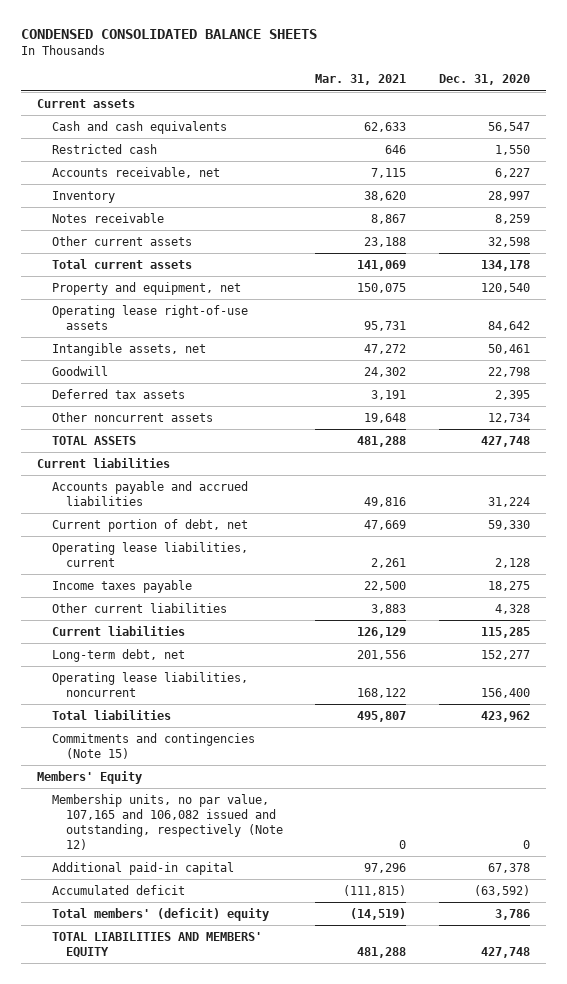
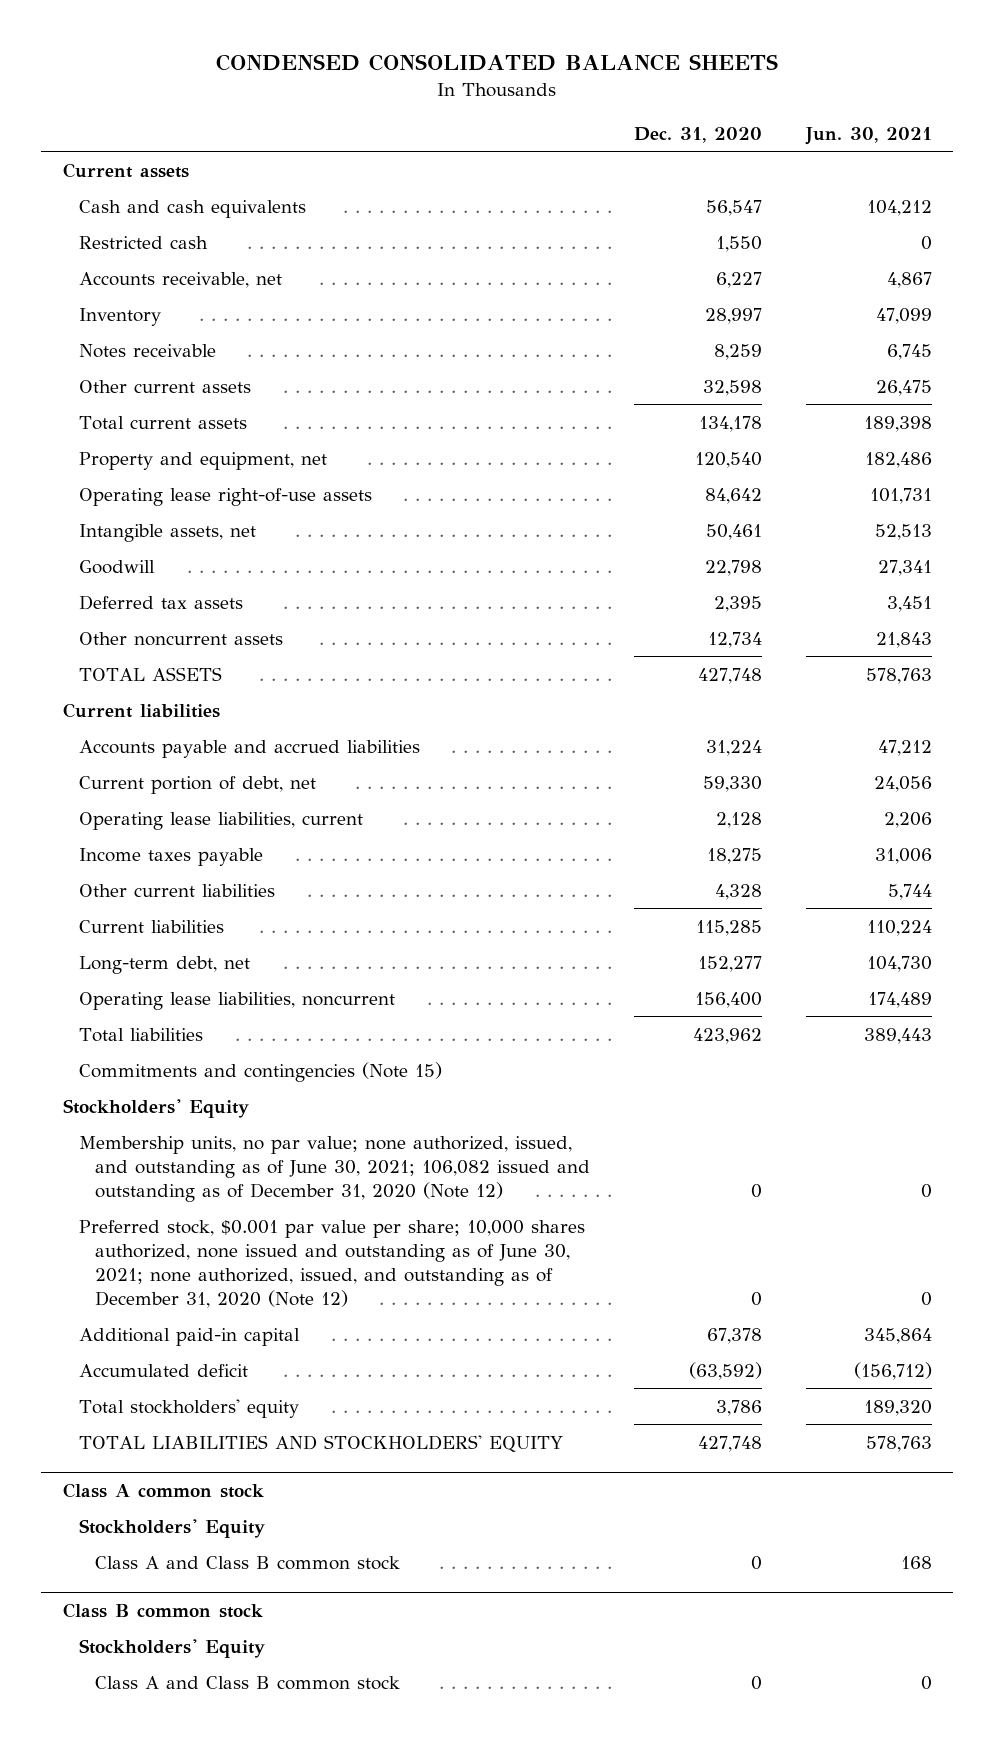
[315,74,407,86] Mar. 31, 2021 -> none
none -> [804,126,932,145] Jun. 30, 2021
[36,771,142,785] Members' Equity -> [62,1098,249,1118] Stockholders' Equity
[51,794,284,850] Membership units, no par value, 107,165 and 106,082 issued and outstanding, respectively (Note 12) -> [78,1135,590,1202] Membership units, no par value; none authorized, issued, and outstanding as of June 30, 2021; 106,082 issued and outstanding as of December 31, 2020 (Note 12)
none -> [78,1219,585,1308] Preferred stock, $0.001 par value per share; 10,000 shares authorized, none issued and outstanding as of June 30, 2021; none authorized, issued, and outstanding as of December 31, 2020 (Note 12)
[51,908,269,922] Total members' (deficit) equity -> [78,1398,299,1418] Total stockholders' equity
[51,932,262,958] TOTAL LIABILITIES AND MEMBERS' EQUITY -> [78,1434,563,1453] TOTAL LIABILITIES AND STOCKHOLDERS' EQUITY
none -> [62,1482,264,1498] Class A common stock
none -> [78,1518,265,1538] Stockholders' Equity
none -> [94,1555,400,1570] Class A and Class B common stock
none -> [62,1602,263,1618] Class B common stock
none -> [78,1638,265,1658] Stockholders' Equity
none -> [94,1675,400,1690] Class A and Class B common stock

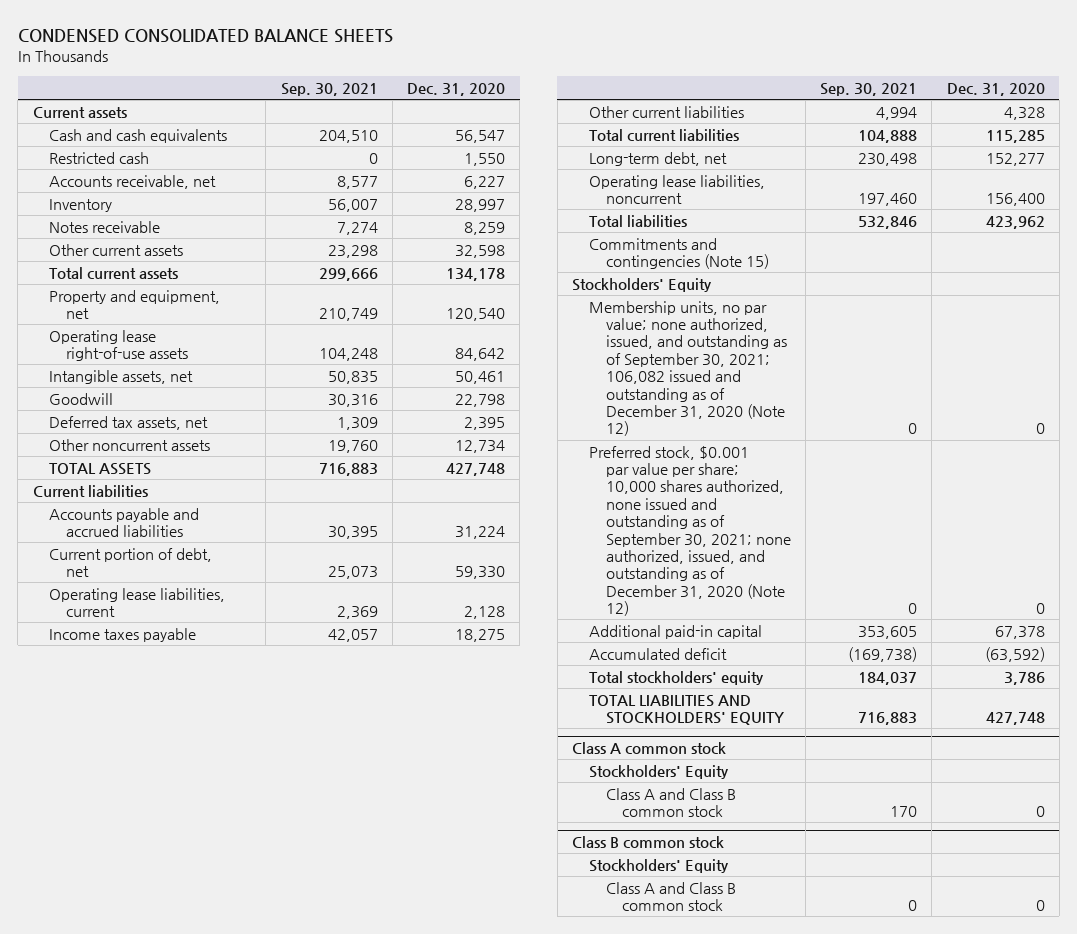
[804,126,932,145] Jun. 30, 2021 -> none
none -> [280,82,378,96] Sep. 30, 2021
[78,594,243,610] Deferred tax assets -> [49,415,209,430] Deferred tax assets, net
[78,919,224,933] Current liabilities -> [588,128,739,141] Total current liabilities
[78,1135,590,1202] Membership units, no par value; none authorized, issued, and outstanding as of June 30, 2021; 106,082 issued and outstanding as of December 31, 2020 (Note 12) -> [588,300,787,437] Membership units, no par value; none authorized, issued, and outstanding as of September 30, 2021; 106,082 issued and outstanding as of December 31, 2020 (Note 12)
[78,1219,585,1308] Preferred stock, $0.001 par value per share; 10,000 shares authorized, none issued and outstanding as of June 30, 2021; none authorized, issued, and outstanding as of December 31, 2020 (Note 12) -> [588,445,791,617] Preferred stock, $0.001 par value per share; 10,000 shares authorized, none issued and outstanding as of September 30, 2021; none authorized, issued, and outstanding as of December 31, 2020 (Note 12)

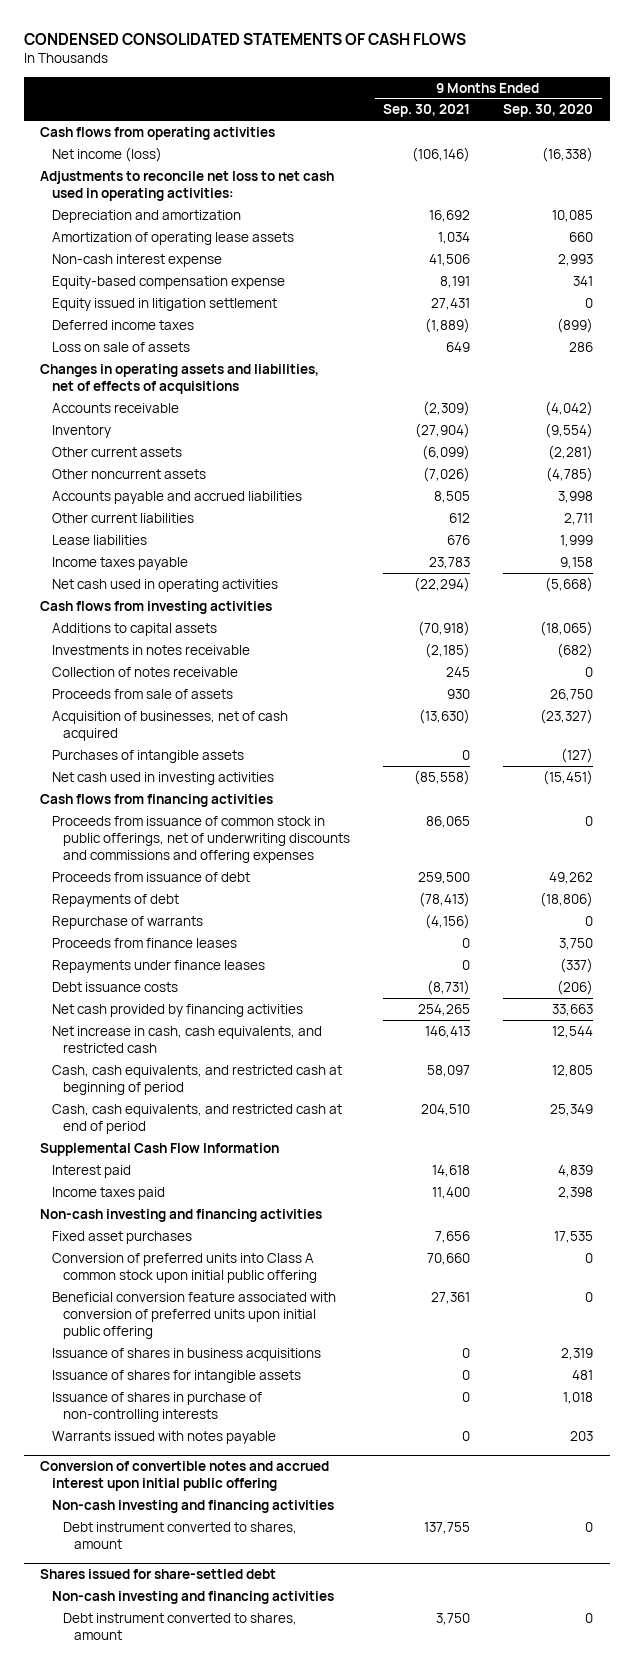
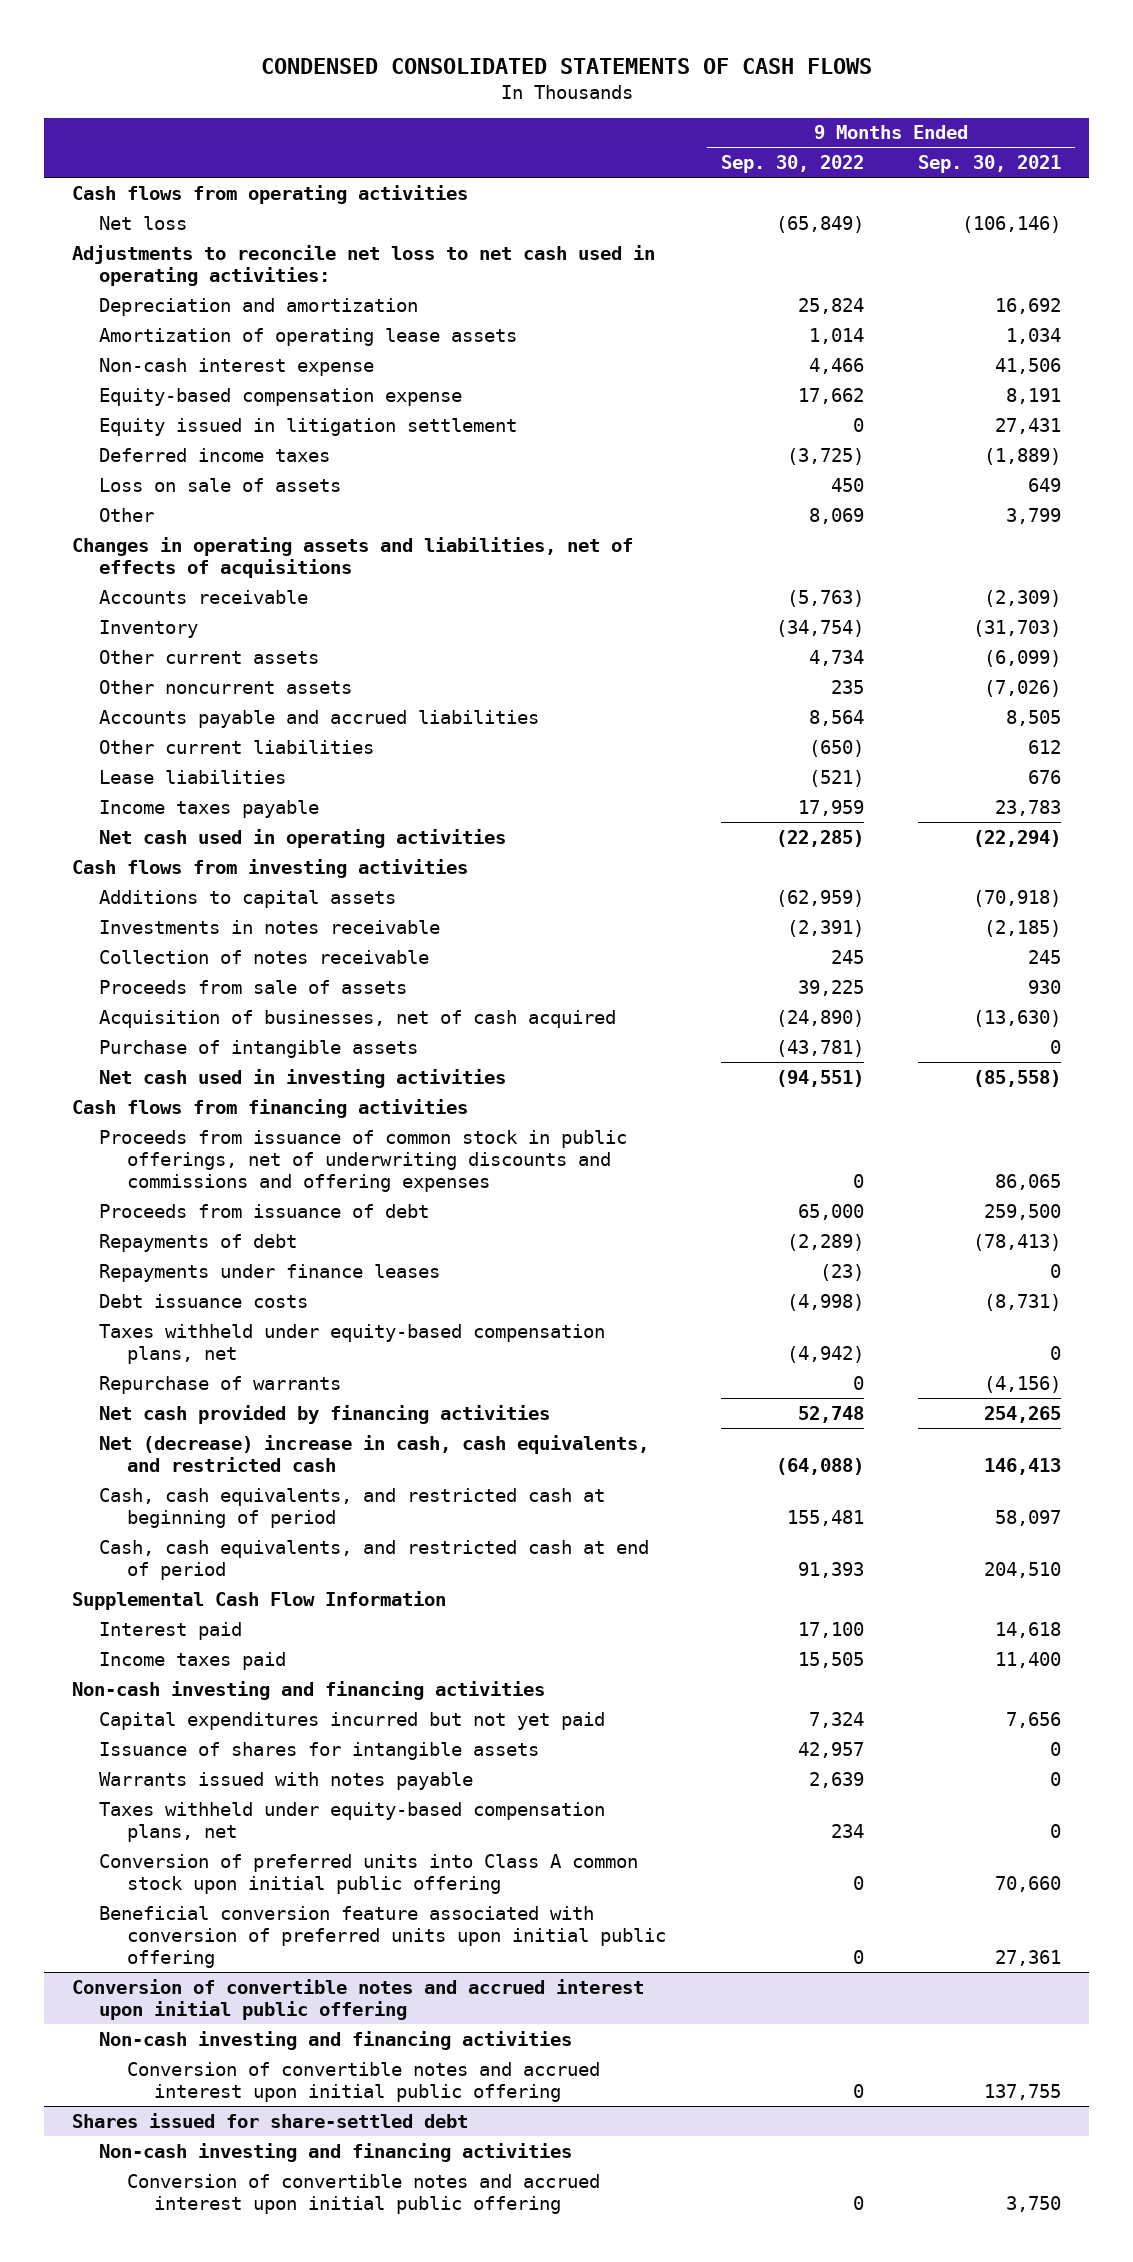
[503,104,594,118] Sep. 30, 2020 -> none
none -> [720,155,864,174] Sep. 30, 2022
[51,146,162,162] Net income (loss) -> [99,215,188,230] Net loss
none -> [99,507,155,522] Other
[415,422,471,438] (27,904) -> [973,619,1062,637] (31,703)
[51,749,244,763] Purchases of intangible assets -> [99,1039,419,1058] Purchase of intangible assets
[51,937,237,948] Proceeds from finance leases -> none
none -> [99,1323,606,1365] Taxes withheld under equity-based compensation plans, net
[51,915,203,929] Repurchase of warrants -> [99,1375,342,1394] Repurchase of warrants
[51,1025,322,1053] Net increase in cash, cash equivalents, and restricted cash -> [99,1434,650,1473] Net (decrease) increase in cash, cash equivalents, and restricted cash
[51,1347,321,1361] Issuance of shares in business acquisitions -> none
[51,1230,192,1244] Fixed asset purchases -> [99,1711,606,1730] Capital expenditures incurred but not yet paid
[51,1391,262,1422] Issuance of shares in purchase of non-controlling interests -> none
none -> [99,1801,606,1843] Taxes withheld under equity-based compensation plans, net
[51,1252,317,1283] Conversion of preferred units into Class A common stock upon initial public offering -> [99,1853,639,1895] Conversion of preferred units into Class A common stock upon initial public offering
[51,1291,336,1339] Beneficial conversion feature associated with conversion of preferred units upon initial public offering -> [99,1905,666,1969] Beneficial conversion feature associated with conversion of preferred units upon initial public offering
[62,1521,297,1549] Debt instrument converted to shares, amount -> [126,2061,600,2103] Conversion of convertible notes and accrued interest upon initial public offering
[62,1612,297,1640] Debt instrument converted to shares, amount -> [126,2173,600,2215] Conversion of convertible notes and accrued interest upon initial public offering

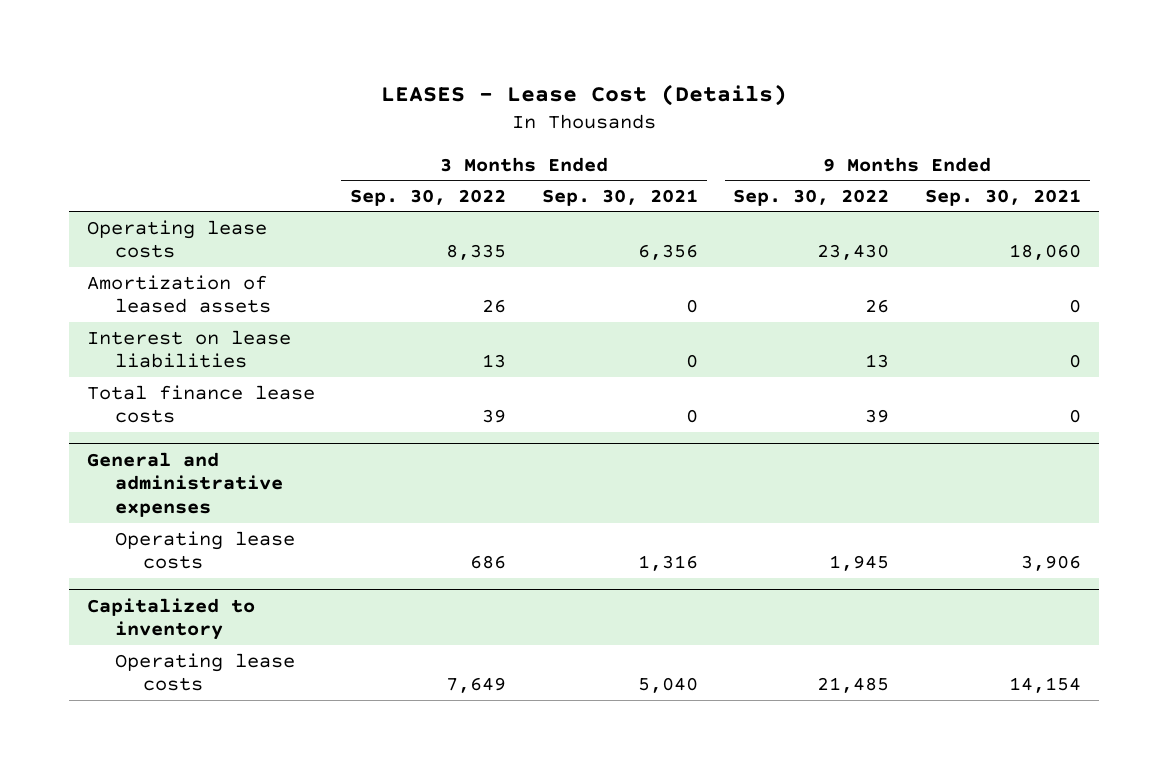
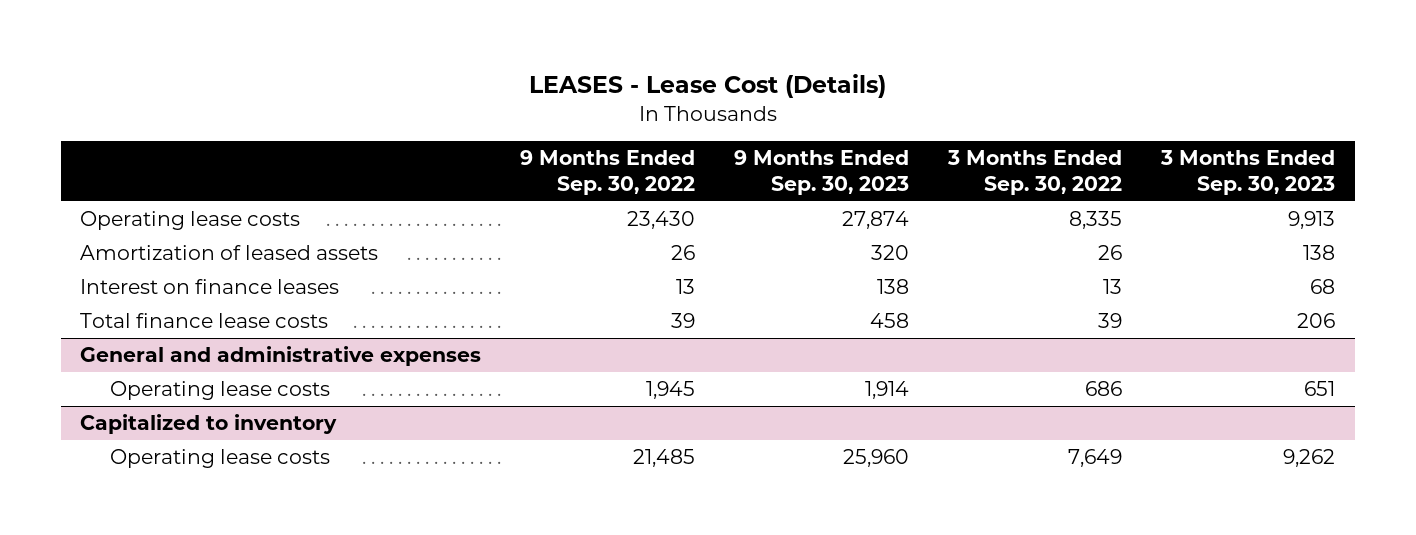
[541,188,698,206] Sep. 30, 2021 -> none
[924,188,1081,206] Sep. 30, 2021 -> none
none -> [734,150,910,196] 9 Months Ended Sep. 30, 2023
none -> [1160,150,1336,196] 3 Months Ended Sep. 30, 2023
[86,329,291,369] Interest on lease liabilities -> [80,278,340,294] Interest on finance leases

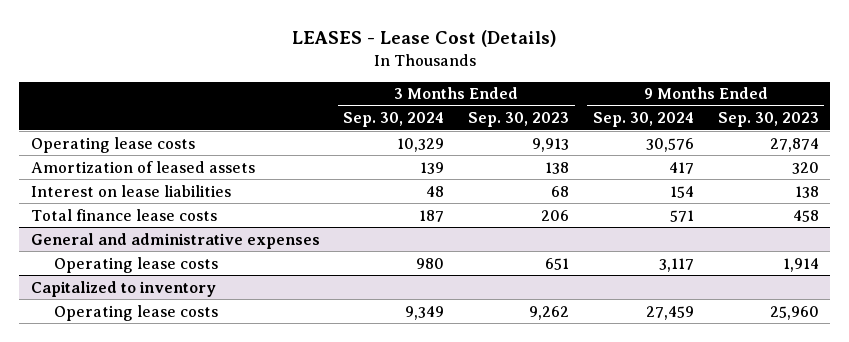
[520,150,696,196] 9 Months Ended Sep. 30, 2022 -> none
[947,150,1123,196] 3 Months Ended Sep. 30, 2022 -> none
none -> [343,112,445,128] Sep. 30, 2024
none -> [592,112,694,128] Sep. 30, 2024
[80,278,340,294] Interest on finance leases -> [30,184,231,197] Interest on lease liabilities

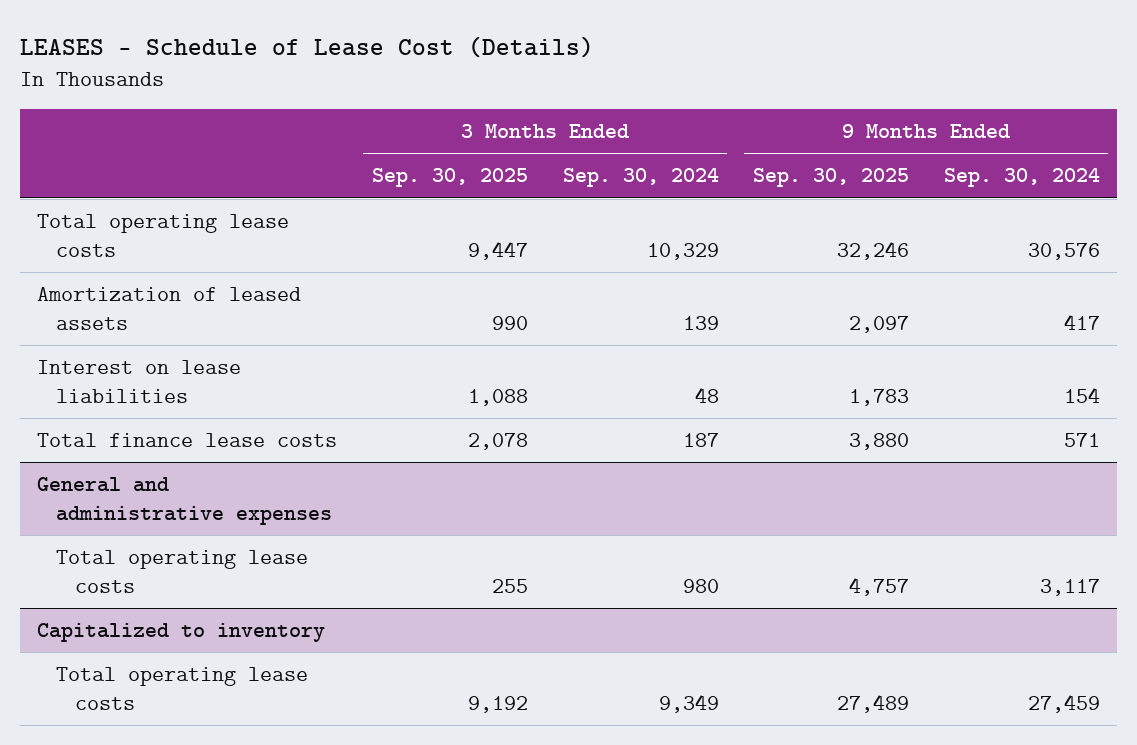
[291,29,557,47] LEASES - Lease Cost (Details) -> [20,36,595,59] LEASES - Schedule of Lease Cost (Details)
[468,112,570,128] Sep. 30, 2023 -> none
[717,112,819,128] Sep. 30, 2023 -> none
none -> [371,168,528,188] Sep. 30, 2025
none -> [753,168,910,188] Sep. 30, 2025
[30,136,195,153] Operating lease costs -> [37,214,290,257] Total operating lease costs
[54,256,219,273] Operating lease costs -> [56,550,309,593] Total operating lease costs
[54,304,219,321] Operating lease costs -> [56,667,309,710] Total operating lease costs

